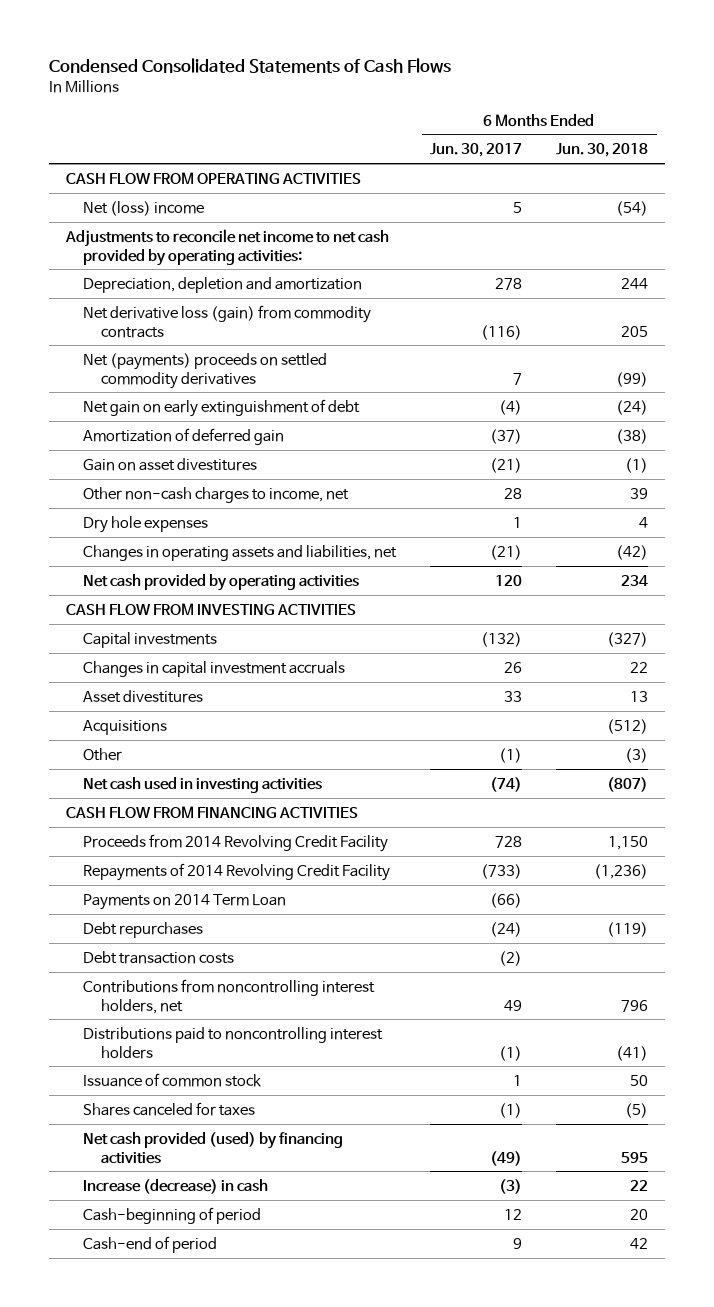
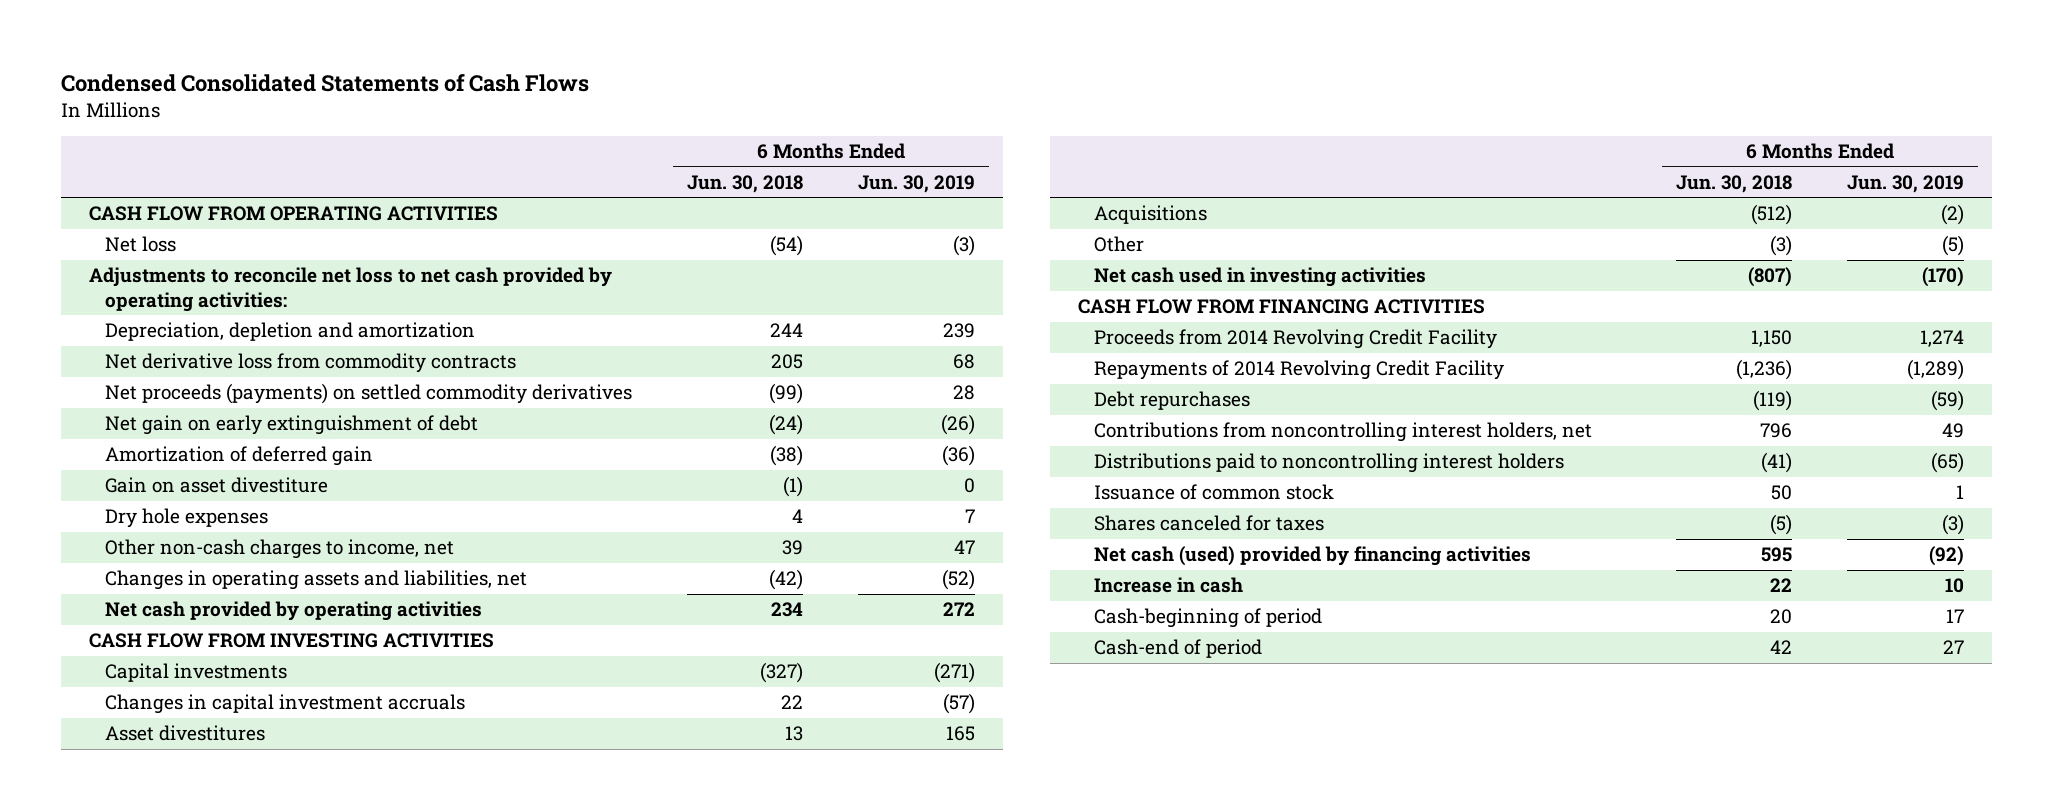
[430,143,523,158] Jun. 30, 2017 -> none
none -> [858,174,976,193] Jun. 30, 2019
[83,200,205,216] Net (loss) income -> [104,236,176,253] Net loss
[65,228,390,266] Adjustments to reconcile net income to net cash provided by operating activities: -> [88,267,612,312] Adjustments to reconcile net loss to net cash provided by operating activities:
[83,304,372,338] Net derivative loss (gain) from commodity contracts -> [104,353,516,374] Net derivative loss from commodity contracts
[83,352,328,389] Net (payments) proceeds on settled commodity derivatives -> [104,383,632,405] Net proceeds (payments) on settled commodity derivatives
[83,457,258,471] Gain on asset divestitures -> [104,477,328,494] Gain on asset divestiture
[83,486,350,503] Other non-cash charges to income, net -> [104,539,454,560] Other non-cash charges to income, net
[83,893,287,910] Payments on 2014 Term Loan -> none
[83,950,235,964] Debt transaction costs -> none
[83,1131,344,1164] Net cash provided (used) by financing activities -> [1093,546,1531,567] Net cash (used) provided by financing activities
[83,1178,269,1194] Increase (decrease) in cash -> [1093,577,1243,594] Increase in cash

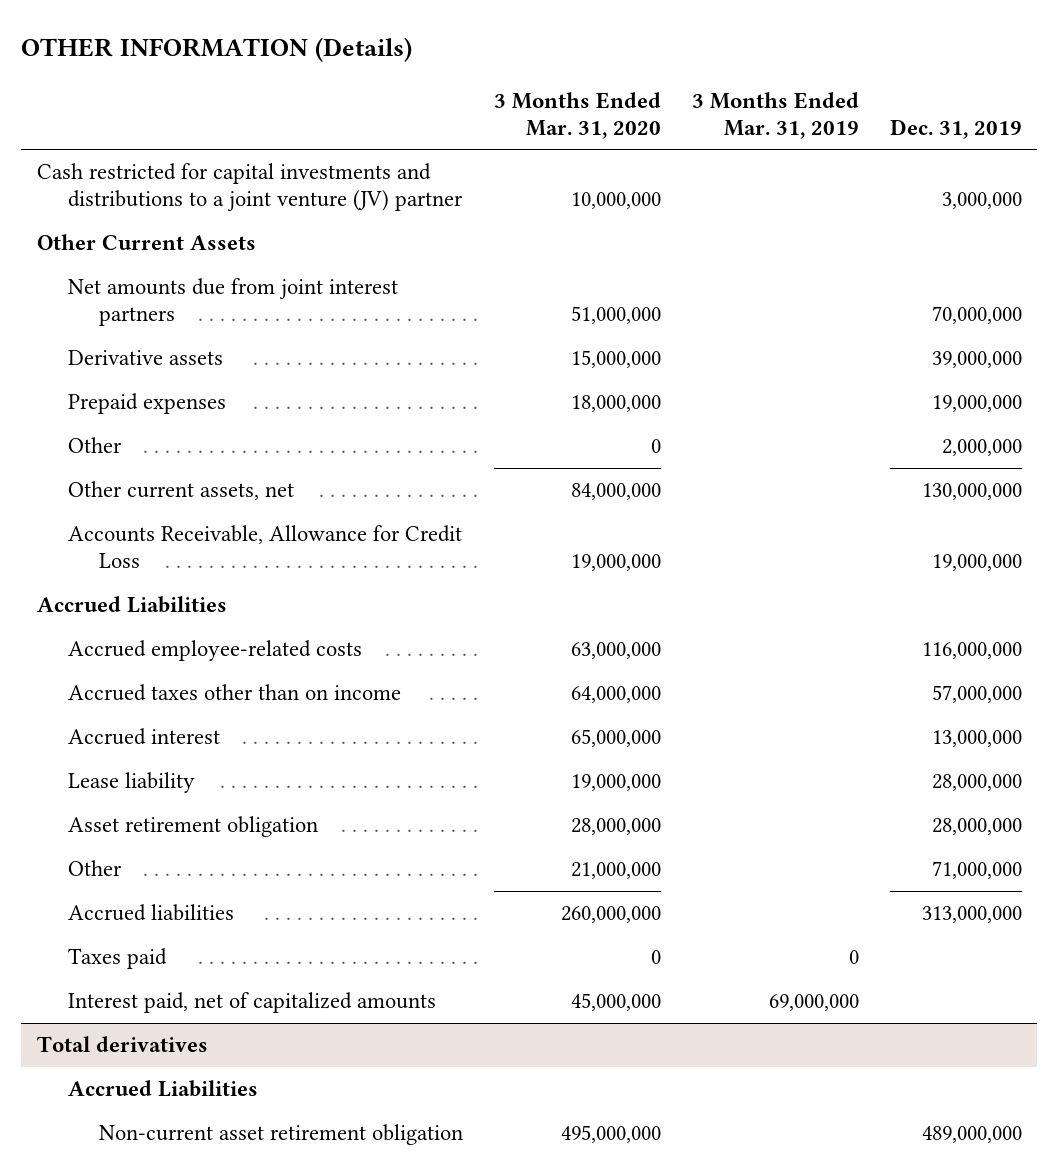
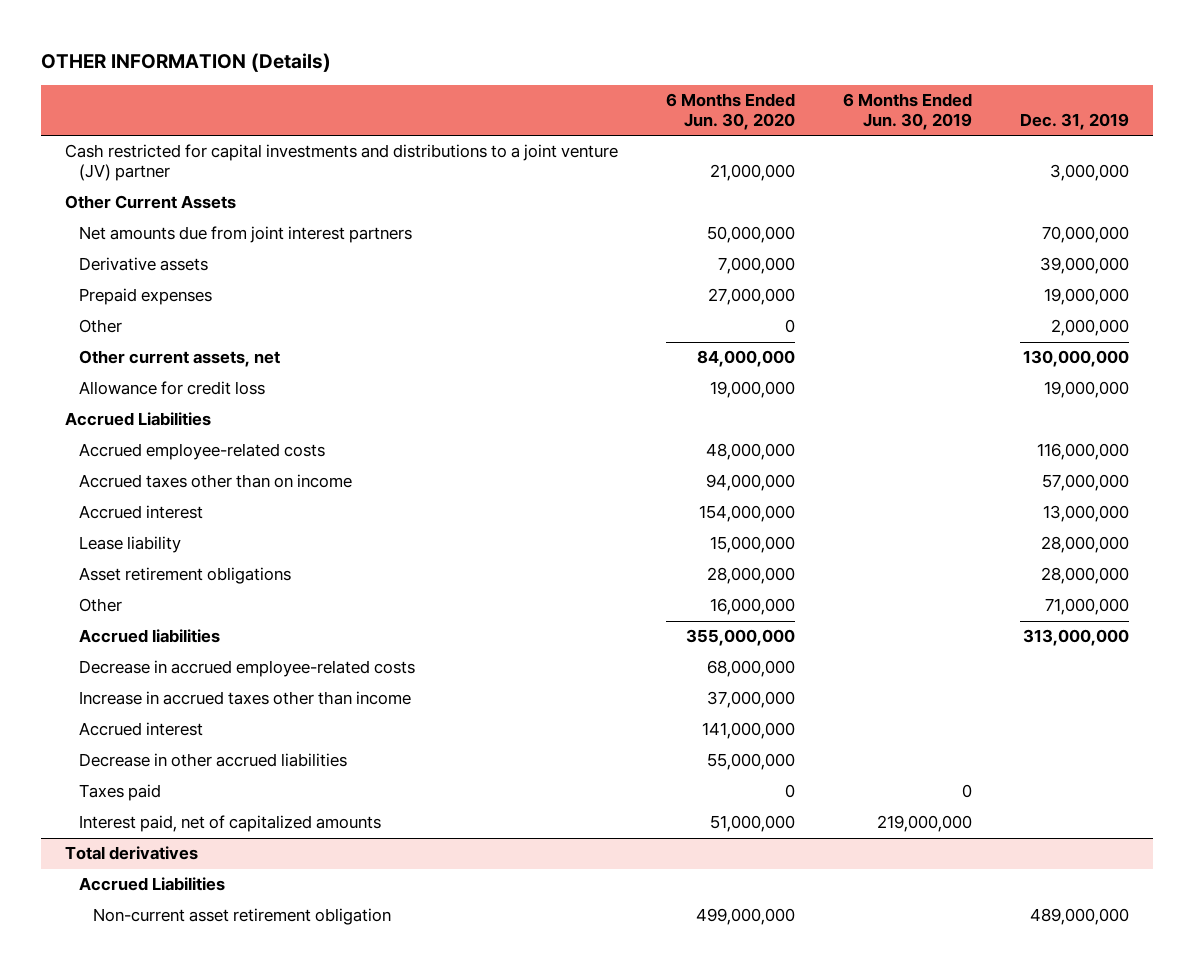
[493,91,661,139] 3 Months Ended Mar. 31, 2020 -> none
[691,91,859,139] 3 Months Ended Mar. 31, 2019 -> none
none -> [666,93,796,131] 6 Months Ended Jun. 30, 2020
none -> [843,93,973,131] 6 Months Ended Jun. 30, 2019
[67,525,462,569] Accounts Receivable, Allowance for Credit Loss -> [79,381,266,396] Allowance for credit loss
[67,816,318,838] Asset retirement obligation -> [79,567,292,585] Asset retirement obligations
none -> [79,660,416,678] Decrease in accrued employee-related costs
none -> [79,691,412,706] Increase in accrued taxes other than income
none -> [79,722,204,737] Accrued interest
none -> [79,753,348,768] Decrease in other accrued liabilities

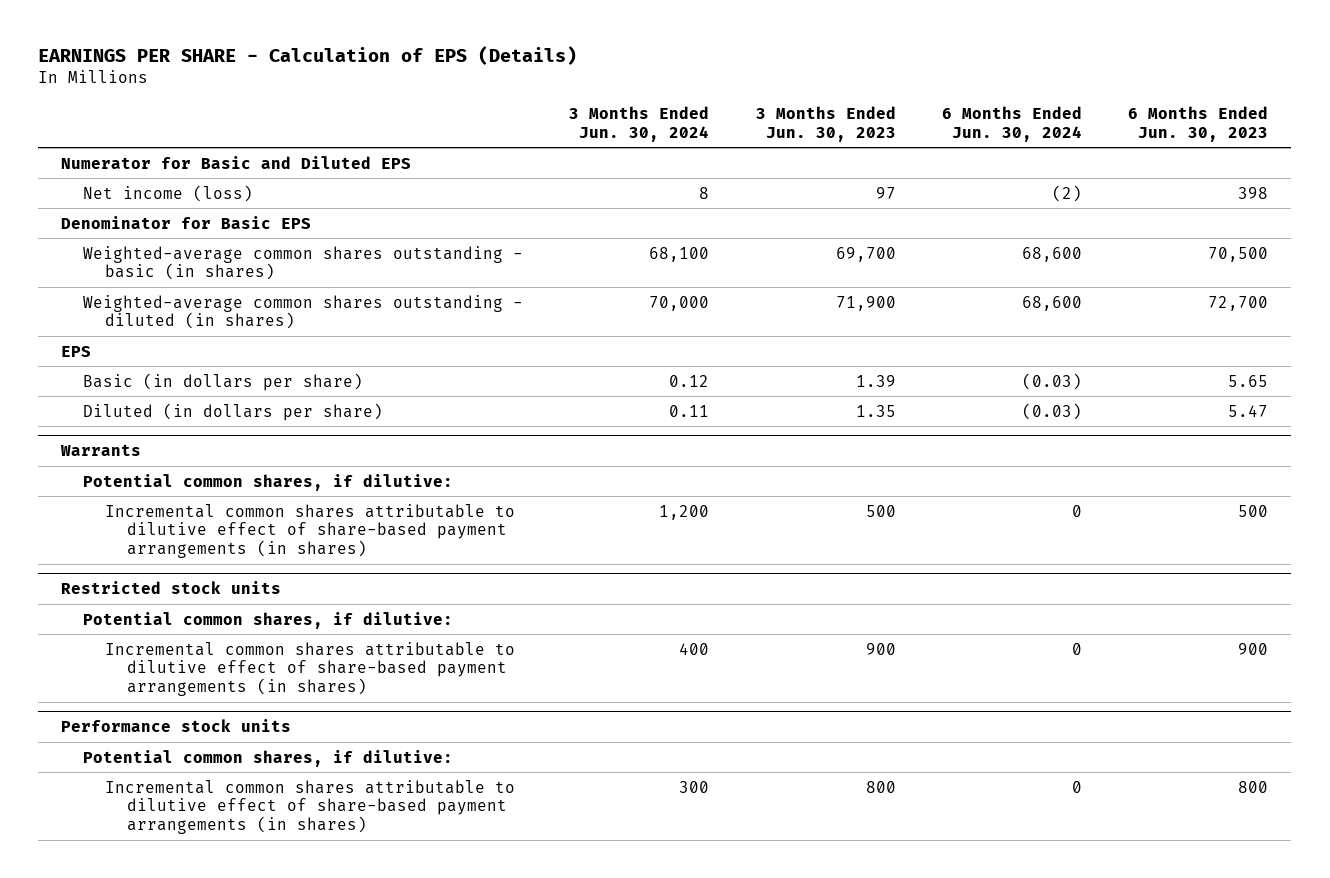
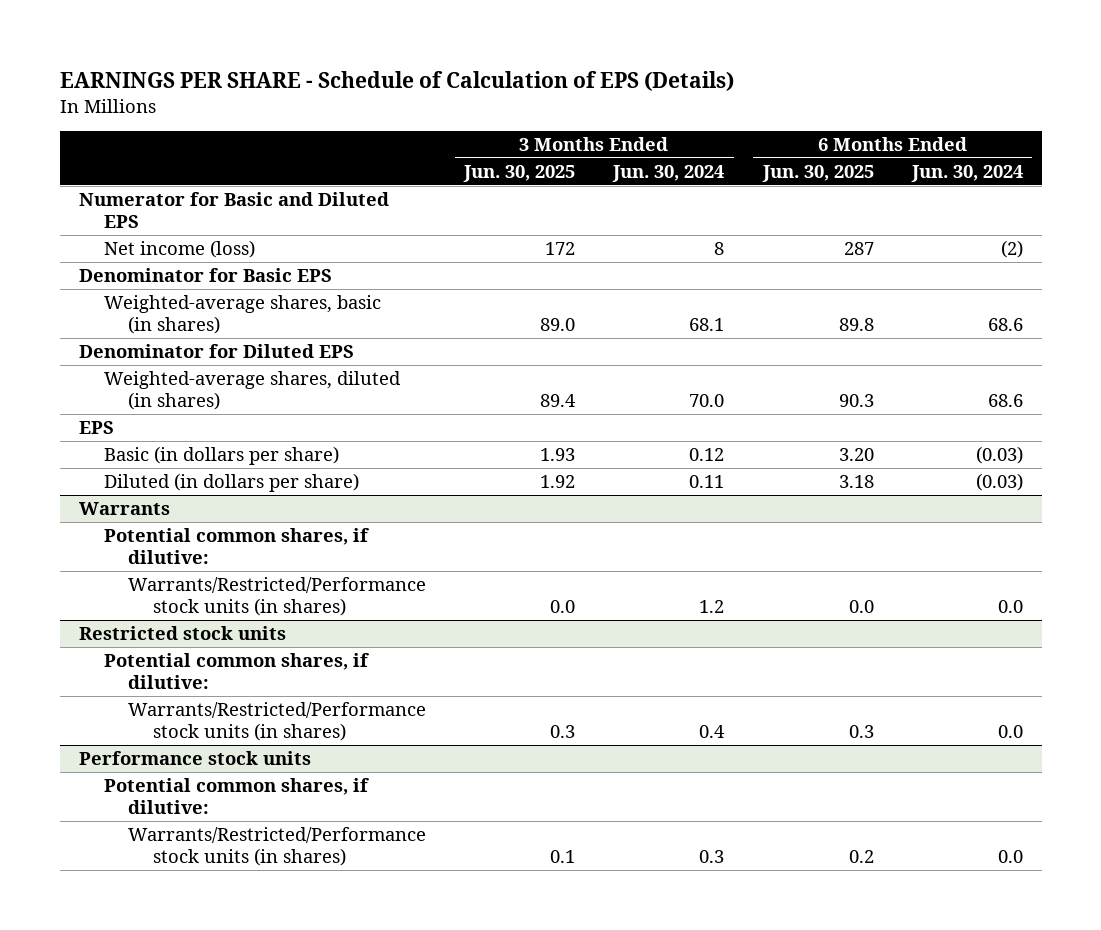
[38,46,578,66] EARNINGS PER SHARE - Calculation of EPS (Details) -> [59,71,734,92] EARNINGS PER SHARE - Schedule of Calculation of EPS (Details)
[755,106,896,142] 3 Months Ended Jun. 30, 2023 -> none
[1128,106,1269,142] 6 Months Ended Jun. 30, 2023 -> none
none -> [463,164,576,182] Jun. 30, 2025
none -> [761,164,874,182] Jun. 30, 2025
[83,245,524,281] Weighted-average common shares outstanding - basic (in shares) -> [103,294,381,334] Weighted-average shares, basic (in shares)
[649,246,710,262] 68,100 -> [689,317,725,331] 68.1
[1021,246,1082,262] 68,600 -> [987,317,1023,331] 68.6
none -> [78,343,354,358] Denominator for Diluted EPS
[83,294,524,330] Weighted-average common shares outstanding - diluted (in shares) -> [103,370,401,410] Weighted-average shares, diluted (in shares)
[649,295,710,311] 70,000 -> [689,393,725,407] 70.0
[1021,295,1082,311] 68,600 -> [987,393,1023,407] 68.6
[105,503,516,558] Incremental common shares attributable to dilutive effect of share-based payment arrangements (in shares) -> none
none -> [128,576,427,616] Warrants/Restricted/Performance stock units (in shares)
[105,641,516,696] Incremental common shares attributable to dilutive effect of share-based payment arrangements (in shares) -> none
none -> [128,701,427,741] Warrants/Restricted/Performance stock units (in shares)
[105,779,516,834] Incremental common shares attributable to dilutive effect of share-based payment arrangements (in shares) -> none
none -> [128,826,427,866] Warrants/Restricted/Performance stock units (in shares)

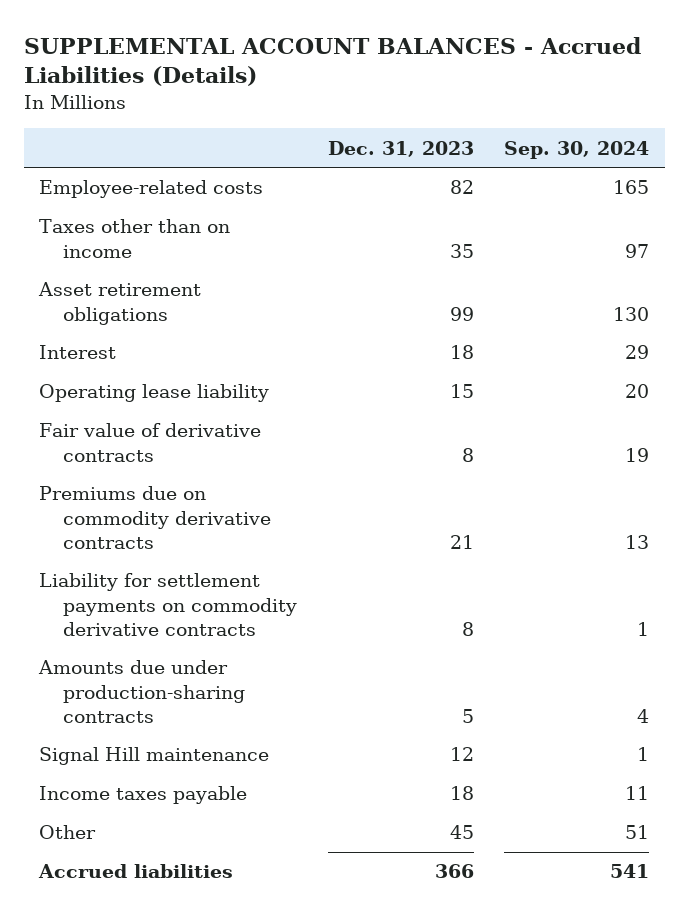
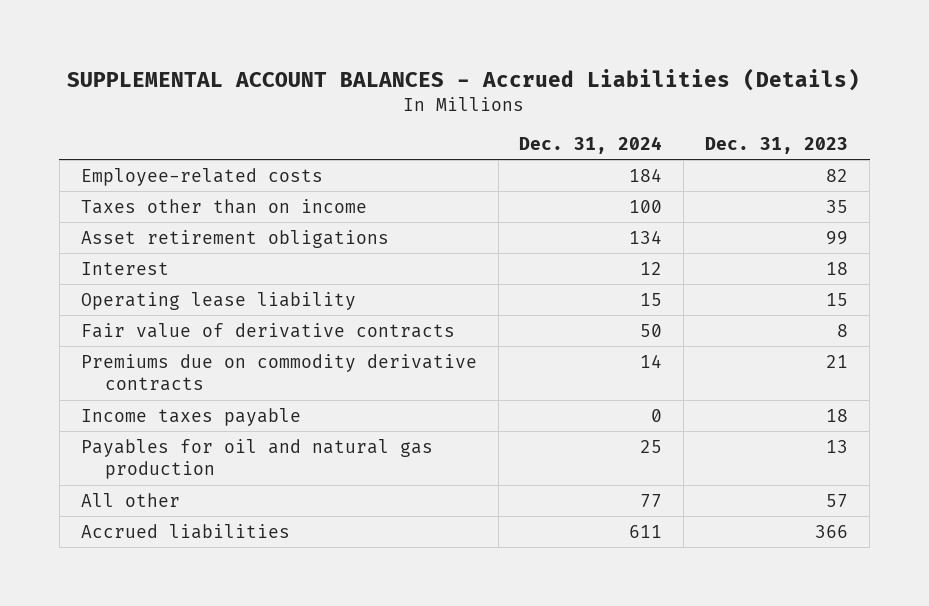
[504,140,650,159] Sep. 30, 2024 -> none
none -> [519,136,663,155] Dec. 31, 2024
[39,573,297,637] Liability for settlement payments on commodity derivative contracts -> none
[38,660,245,724] Amounts due under production-sharing contracts -> none
[39,747,270,766] Signal Hill maintenance -> none
none -> [80,438,433,480] Payables for oil and natural gas production
[39,825,97,840] Other -> [80,492,180,507] All other
[449,825,474,840] 45 -> [826,493,849,507] 57

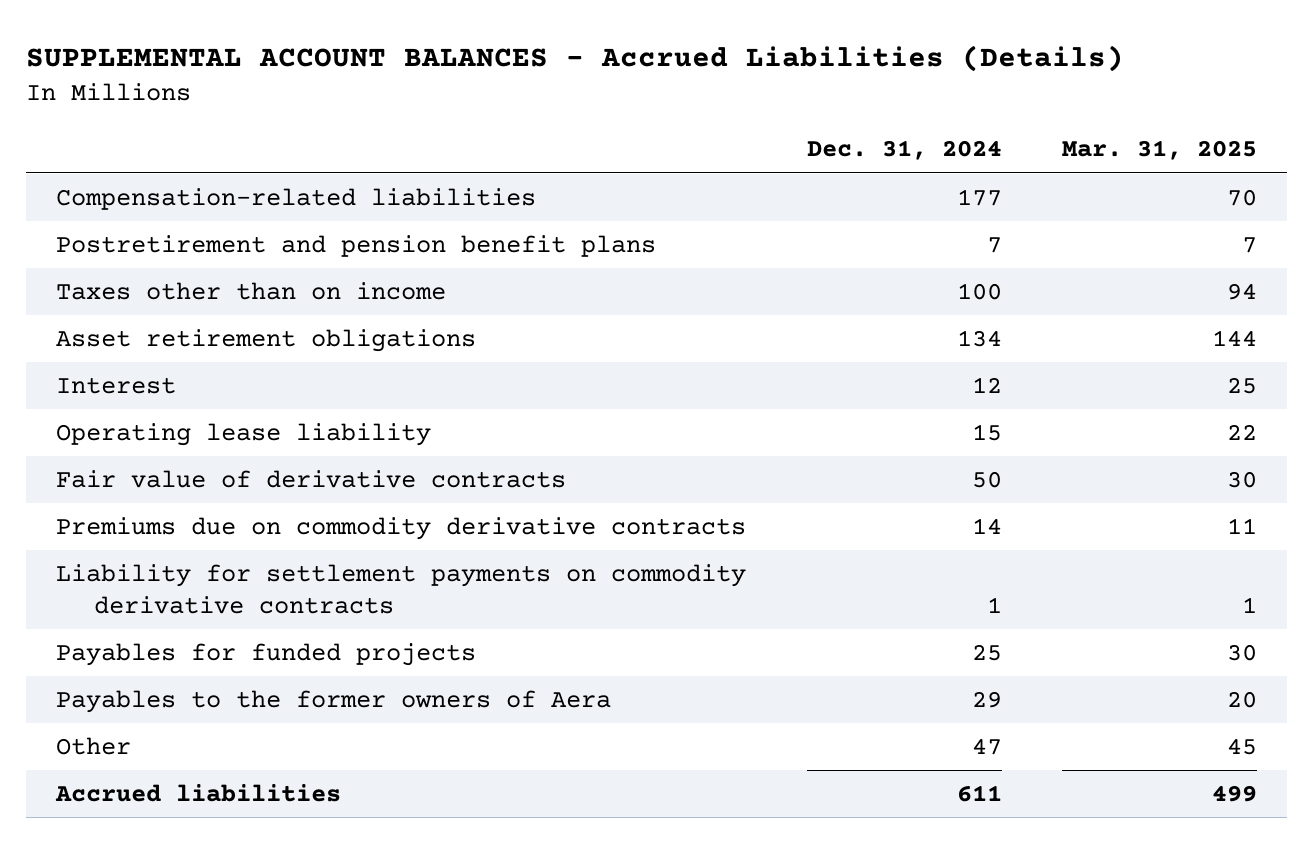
[705,137,849,155] Dec. 31, 2023 -> none
none -> [1062,140,1258,161] Mar. 31, 2025
[80,167,323,186] Employee-related costs -> [56,187,537,210] Compensation-related liabilities
[629,167,663,182] 184 -> [956,188,1002,206] 177
none -> [56,234,657,257] Postretirement and pension benefit plans
[80,407,301,426] Income taxes payable -> none
none -> [56,563,747,614] Liability for settlement payments on commodity derivative contracts
[80,438,433,480] Payables for oil and natural gas production -> [56,642,477,666] Payables for funded projects
none -> [56,689,612,713] Payables to the former owners of Aera
[80,492,180,507] All other -> [56,736,132,755] Other
[640,493,663,507] 77 -> [971,737,1002,755] 47

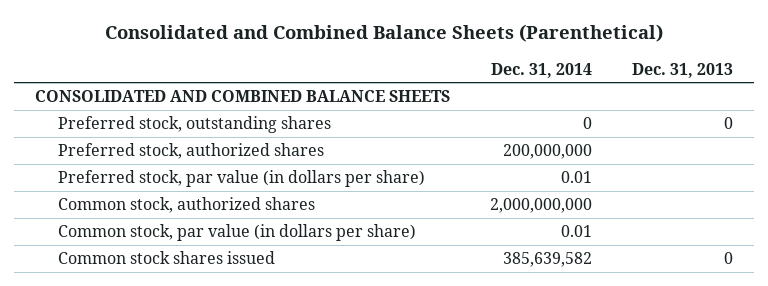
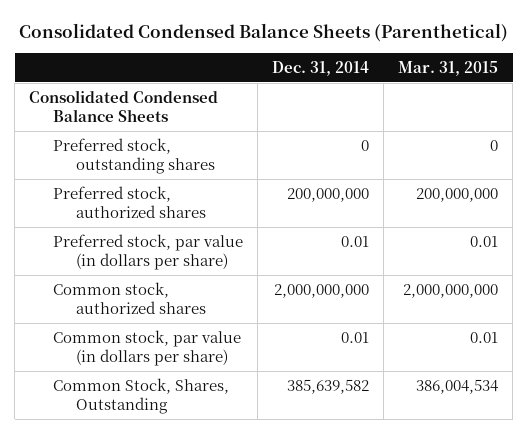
[104,24,663,43] Consolidated and Combined Balance Sheets (Parenthetical) -> [18,22,508,42] Consolidated Condensed Balance Sheets (Parenthetical)
[632,62,734,78] Dec. 31, 2013 -> none
none -> [398,60,499,76] Mar. 31, 2015
[34,90,450,103] CONSOLIDATED AND COMBINED BALANCE SHEETS -> [29,90,219,123] Consolidated Condensed Balance Sheets
[57,251,275,265] Common stock shares issued -> [52,378,229,415] Common Stock, Shares, Outstanding

